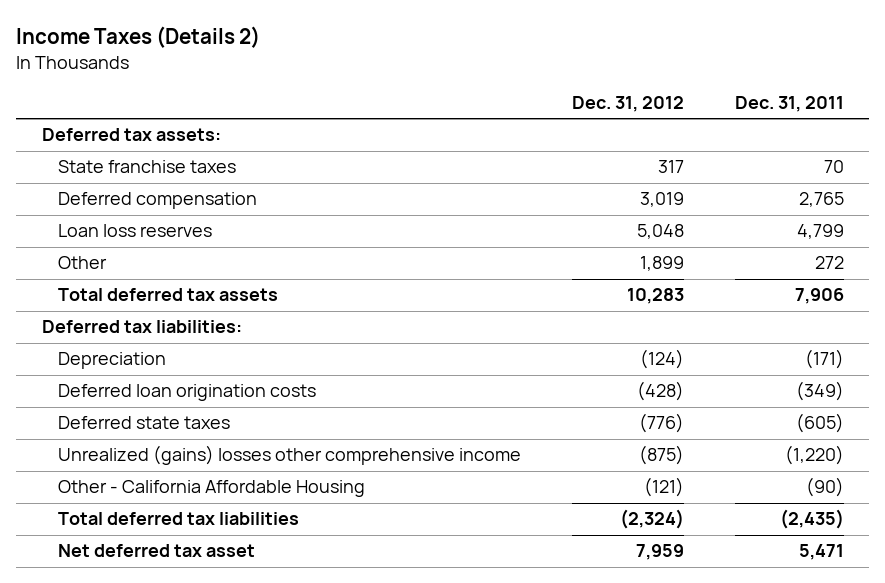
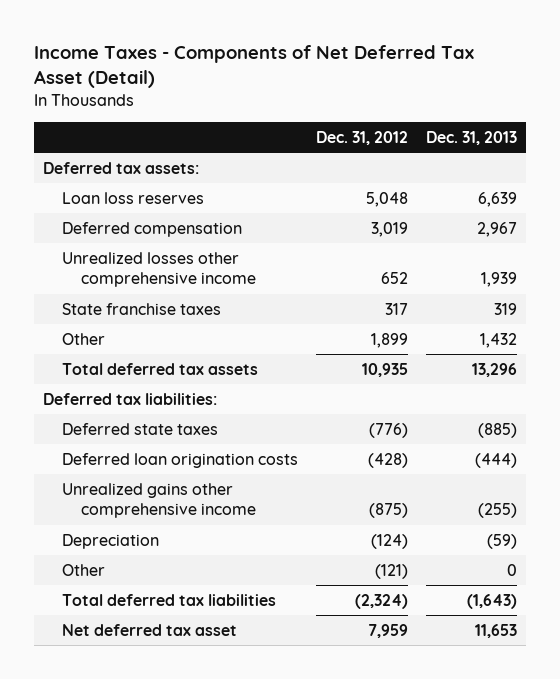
[16,26,261,49] Income Taxes (Details 2) -> [34,45,475,89] Income Taxes - Components of Net Deferred Tax Asset (Detail)
[734,96,844,113] Dec. 31, 2011 -> none
none -> [425,130,517,145] Dec. 31, 2013
[57,192,257,210] Deferred compensation -> [61,221,242,237] Deferred compensation
none -> [61,251,256,288] Unrealized losses other comprehensive income
[57,160,236,174] State franchise taxes -> [61,302,221,315] State franchise taxes
[626,288,684,305] 10,283 -> [361,362,408,377] 10,935
[57,384,316,402] Deferred loan origination costs -> [61,452,298,468] Deferred loan origination costs
[57,445,521,466] Unrealized (gains) losses other comprehensive income -> [61,482,256,519] Unrealized gains other comprehensive income
[57,352,166,370] Depreciation -> [61,533,159,549] Depreciation
[57,480,365,498] Other - California Affordable Housing -> [61,563,105,576] Other

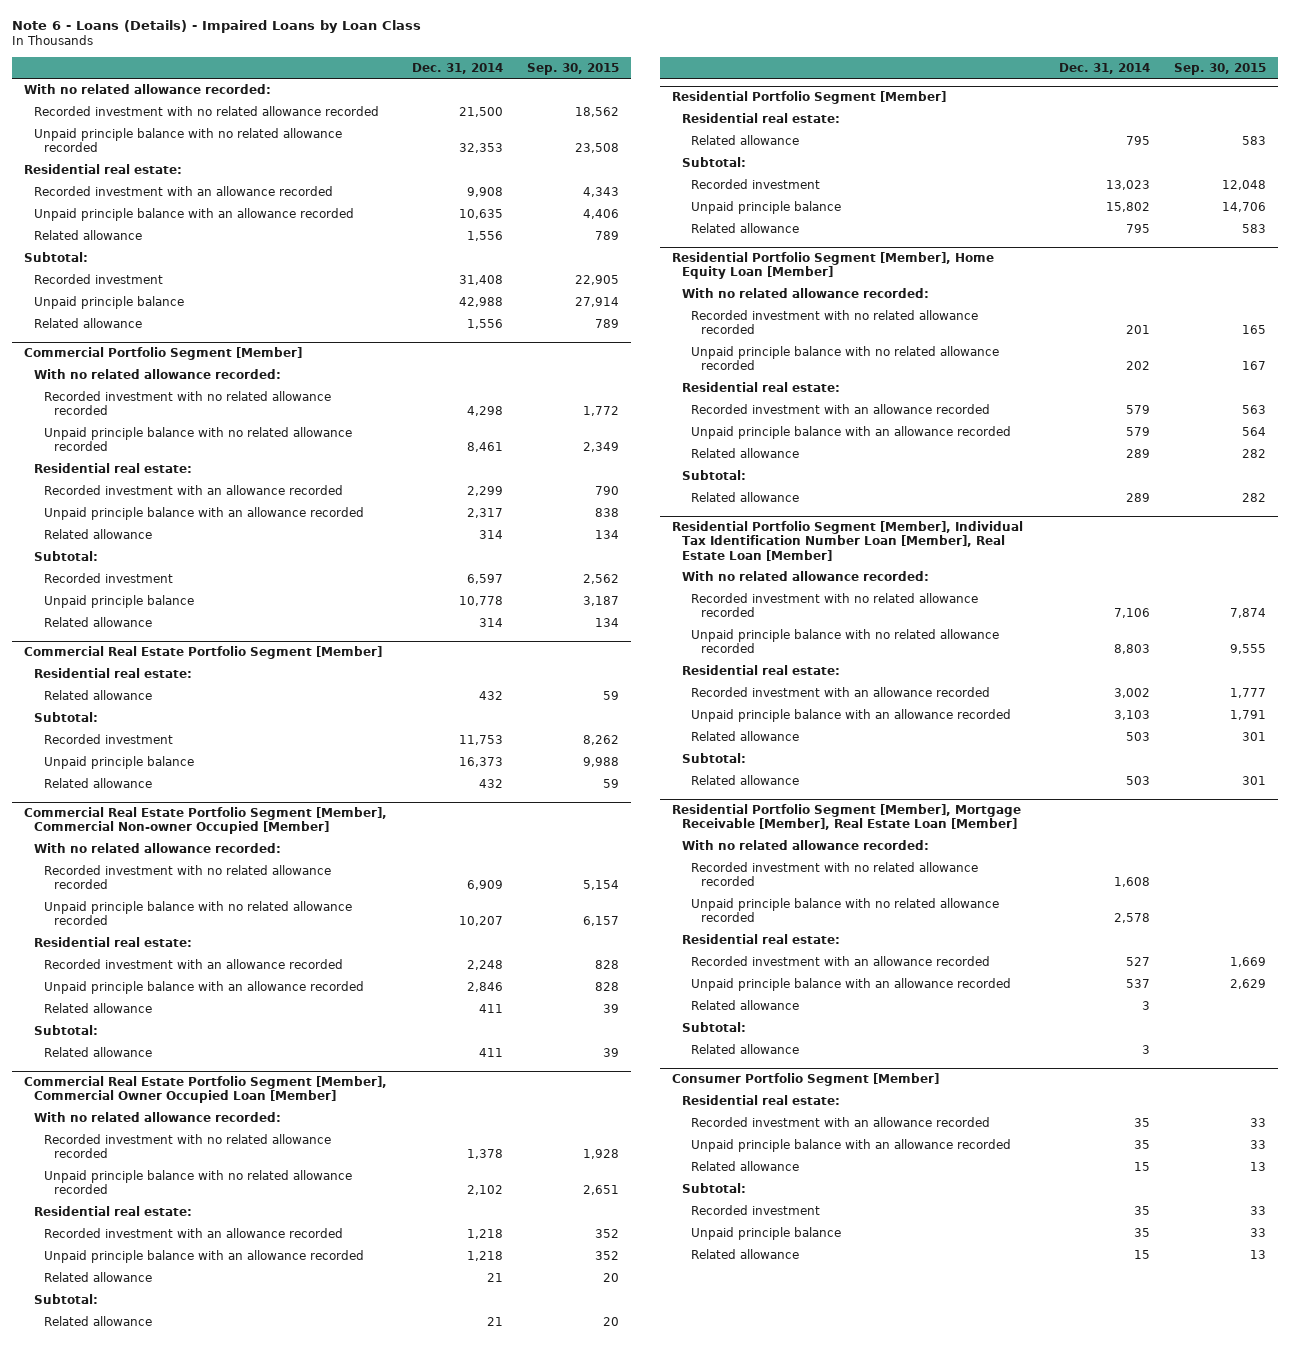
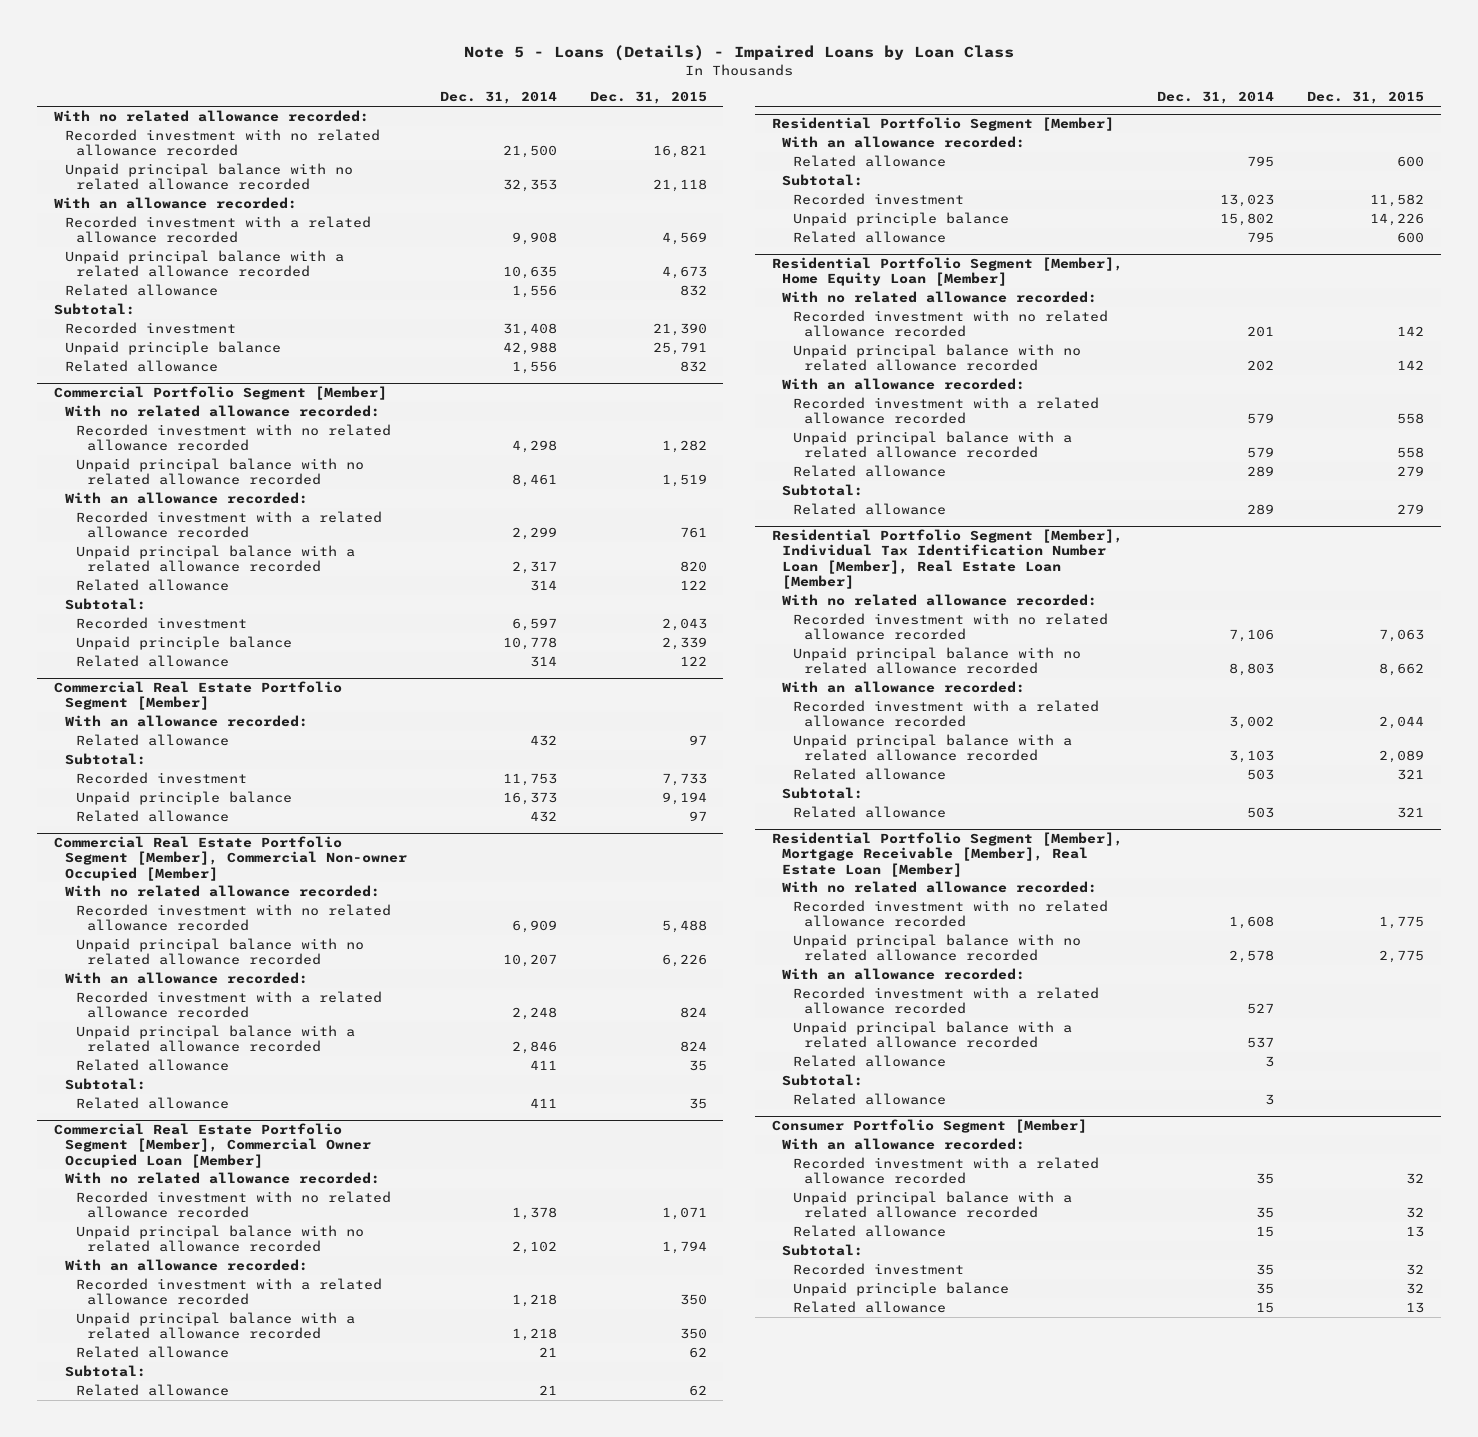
[12,19,422,33] Note 6 - Loans (Details) - Impaired Loans by Loan Class -> [464,45,1015,62] Note 5 - Loans (Details) - Impaired Loans by Loan Class
[527,62,620,75] Sep. 30, 2015 -> none
none -> [589,91,707,105] Dec. 31, 2015
[24,163,183,174] Residential real estate: -> none
[34,127,343,153] Unpaid principle balance with no related allowance recorded -> [64,162,353,190] Unpaid principal balance with no related allowance recorded
none -> [53,196,297,209] With an allowance recorded:
[34,185,334,196] Recorded investment with an allowance recorded -> [64,215,371,243] Recorded investment with a related allowance recorded
[34,207,355,221] Unpaid principle balance with an allowance recorded -> [64,249,344,277] Unpaid principal balance with a related allowance recorded
[34,462,193,473] Residential real estate: -> none
[44,426,353,452] Unpaid principle balance with no related allowance recorded -> [75,457,364,485] Unpaid principal balance with no related allowance recorded
none -> [64,491,308,504] With an allowance recorded:
[44,484,344,495] Recorded investment with an allowance recorded -> [75,510,382,538] Recorded investment with a related allowance recorded
[44,506,365,520] Unpaid principle balance with an allowance recorded -> [75,544,355,572] Unpaid principal balance with a related allowance recorded
[34,667,193,678] Residential real estate: -> none
none -> [64,714,308,727] With an allowance recorded:
[34,936,193,947] Residential real estate: -> none
[44,900,353,926] Unpaid principle balance with no related allowance recorded -> [75,937,364,965] Unpaid principal balance with no related allowance recorded
none -> [64,971,308,984] With an allowance recorded:
[44,958,344,969] Recorded investment with an allowance recorded -> [75,990,382,1018] Recorded investment with a related allowance recorded
[44,980,365,994] Unpaid principle balance with an allowance recorded -> [75,1024,355,1052] Unpaid principal balance with a related allowance recorded
[34,1205,193,1216] Residential real estate: -> none
[44,1169,353,1195] Unpaid principle balance with no related allowance recorded -> [75,1224,364,1252] Unpaid principal balance with no related allowance recorded
none -> [64,1258,308,1271] With an allowance recorded:
[44,1227,344,1238] Recorded investment with an allowance recorded -> [75,1277,382,1305] Recorded investment with a related allowance recorded
[44,1249,365,1263] Unpaid principle balance with an allowance recorded -> [75,1311,355,1339] Unpaid principal balance with a related allowance recorded
[681,112,840,123] Residential real estate: -> none
none -> [782,135,1026,148] With an allowance recorded:
[681,381,840,392] Residential real estate: -> none
[691,345,1000,371] Unpaid principle balance with no related allowance recorded -> [793,343,1082,371] Unpaid principal balance with no related allowance recorded
none -> [782,377,1026,390] With an allowance recorded:
[691,403,991,414] Recorded investment with an allowance recorded -> [793,396,1100,424] Recorded investment with a related allowance recorded
[691,425,1012,439] Unpaid principle balance with an allowance recorded -> [793,430,1073,458] Unpaid principal balance with a related allowance recorded
[681,664,840,675] Residential real estate: -> none
[691,628,1000,654] Unpaid principle balance with no related allowance recorded -> [793,646,1082,674] Unpaid principal balance with no related allowance recorded
none -> [782,680,1026,693] With an allowance recorded:
[691,686,991,697] Recorded investment with an allowance recorded -> [793,699,1100,727] Recorded investment with a related allowance recorded
[691,708,1012,722] Unpaid principle balance with an allowance recorded -> [793,733,1073,761] Unpaid principal balance with a related allowance recorded
[681,933,840,944] Residential real estate: -> none
[691,897,1000,923] Unpaid principle balance with no related allowance recorded -> [793,933,1082,961] Unpaid principal balance with no related allowance recorded
none -> [782,967,1026,980] With an allowance recorded:
[691,955,991,966] Recorded investment with an allowance recorded -> [793,986,1100,1014] Recorded investment with a related allowance recorded
[691,977,1012,991] Unpaid principle balance with an allowance recorded -> [793,1020,1073,1048] Unpaid principal balance with a related allowance recorded
[681,1094,840,1105] Residential real estate: -> none
none -> [782,1137,1026,1150] With an allowance recorded:
[691,1116,991,1127] Recorded investment with an allowance recorded -> [793,1156,1100,1184] Recorded investment with a related allowance recorded
[691,1138,1012,1152] Unpaid principle balance with an allowance recorded -> [793,1190,1073,1218] Unpaid principal balance with a related allowance recorded

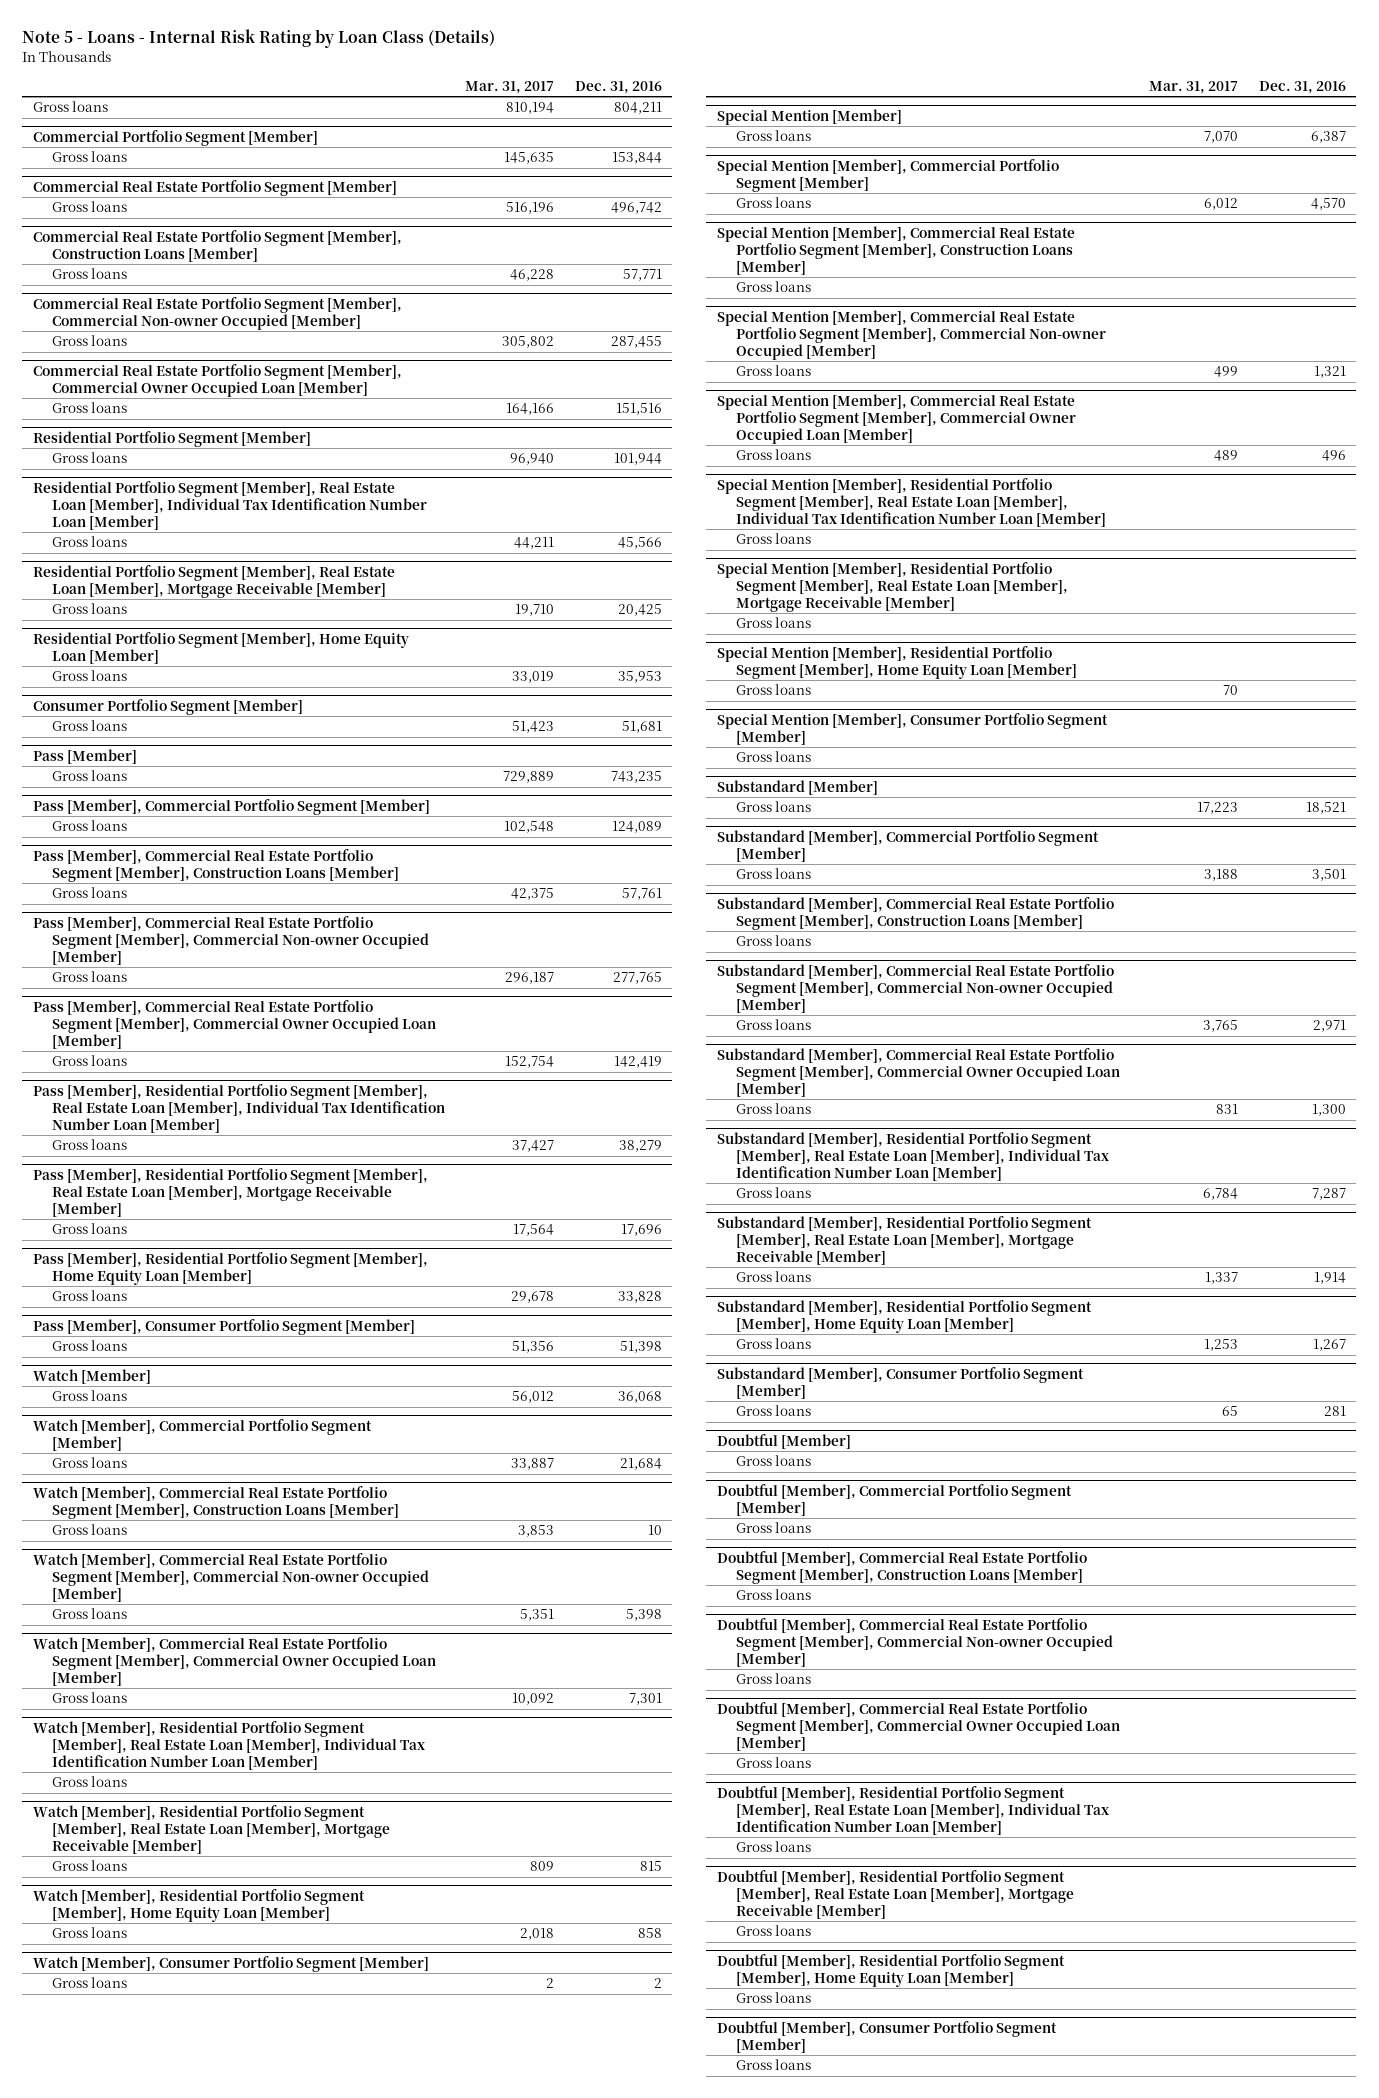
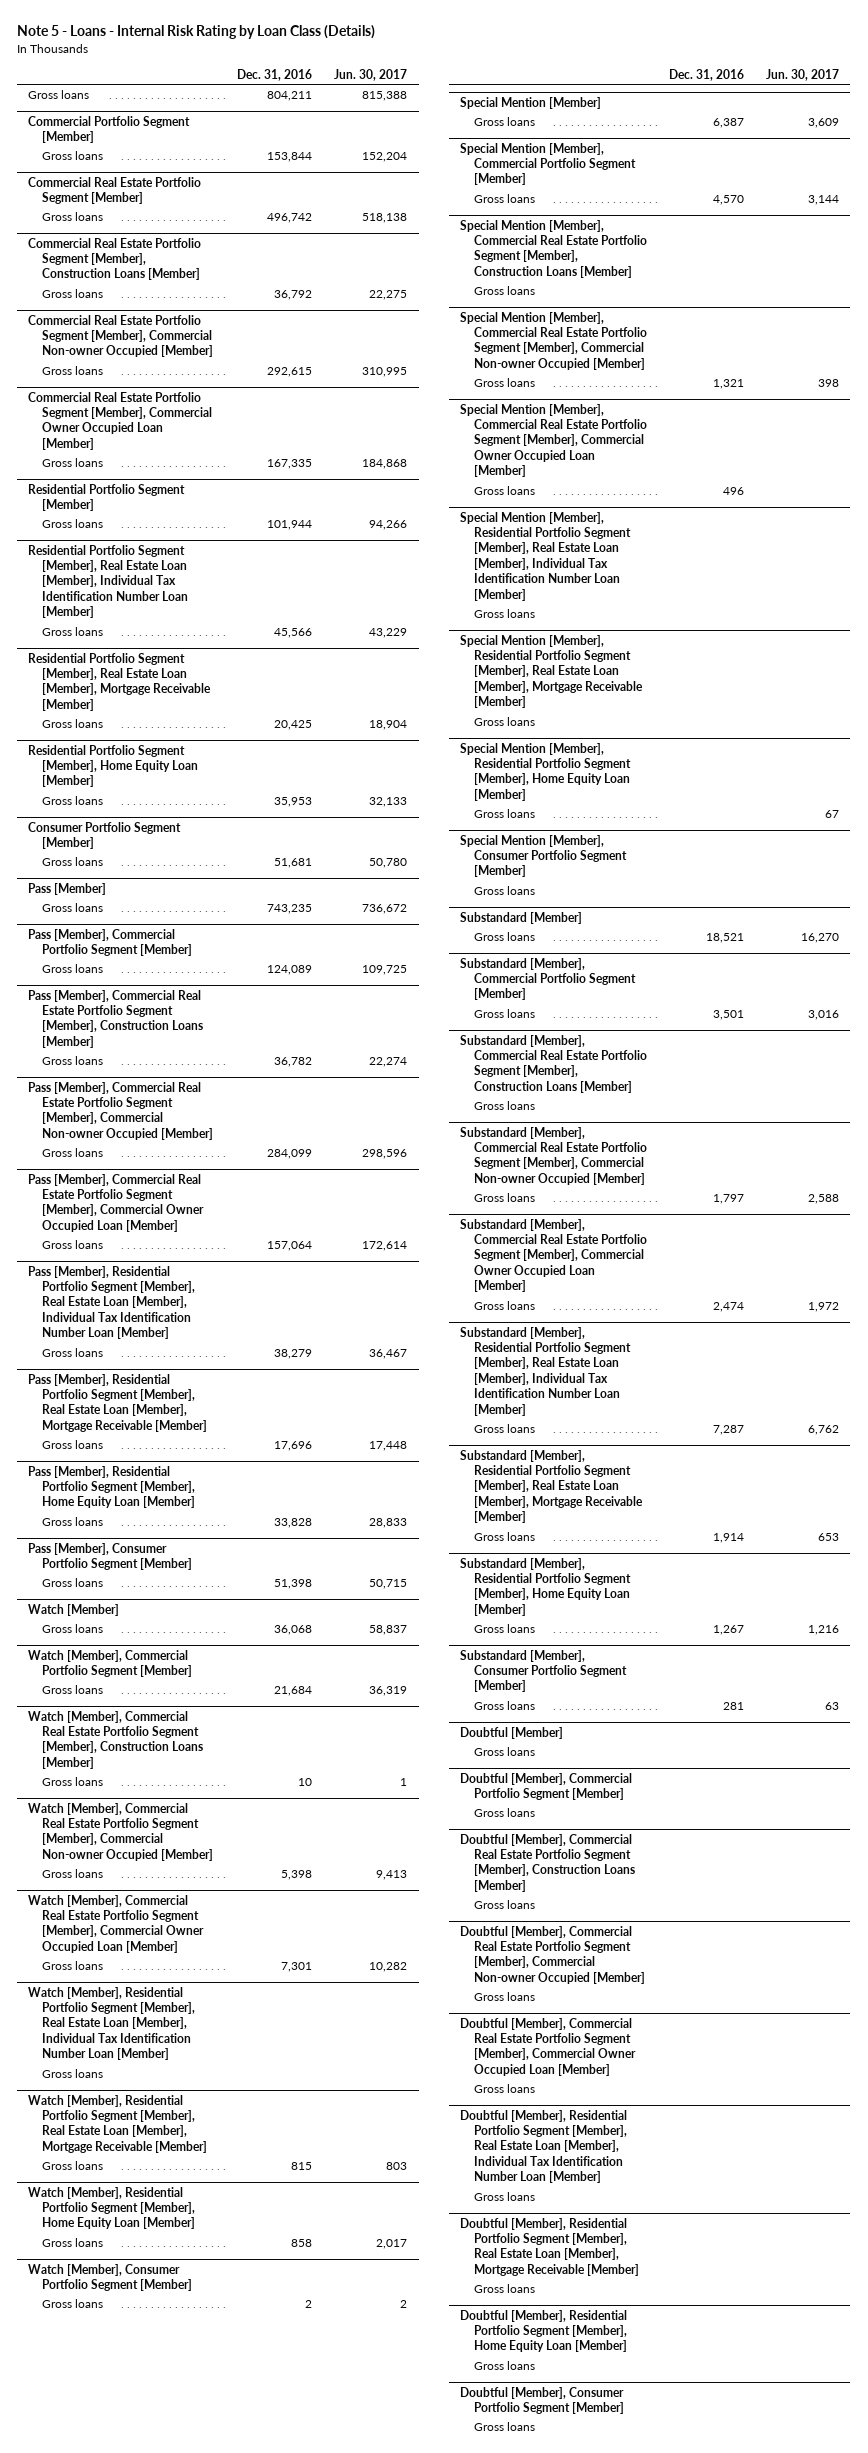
[465,80,555,94] Mar. 31, 2017 -> none
none -> [334,68,408,81] Jun. 30, 2017
[623,269,663,282] 57,771 -> [274,289,313,300] 36,792
[611,336,663,349] 287,455 -> [267,366,313,377] 292,615
[616,403,663,416] 151,516 -> [267,458,313,469] 167,335
[622,888,663,901] 57,761 -> [274,1056,313,1067] 36,782
[613,972,663,985] 277,765 -> [267,1148,313,1159] 284,099
[614,1056,663,1069] 142,419 -> [267,1240,313,1251] 157,064
[1312,1020,1346,1033] 2,971 -> [712,1193,744,1204] 1,797
[1311,1104,1346,1117] 1,300 -> [712,1301,744,1312] 2,474

